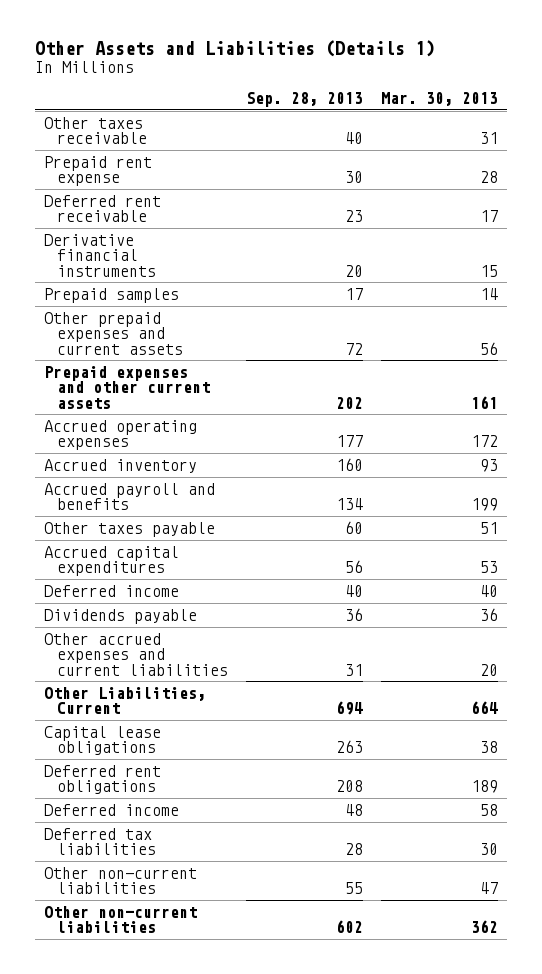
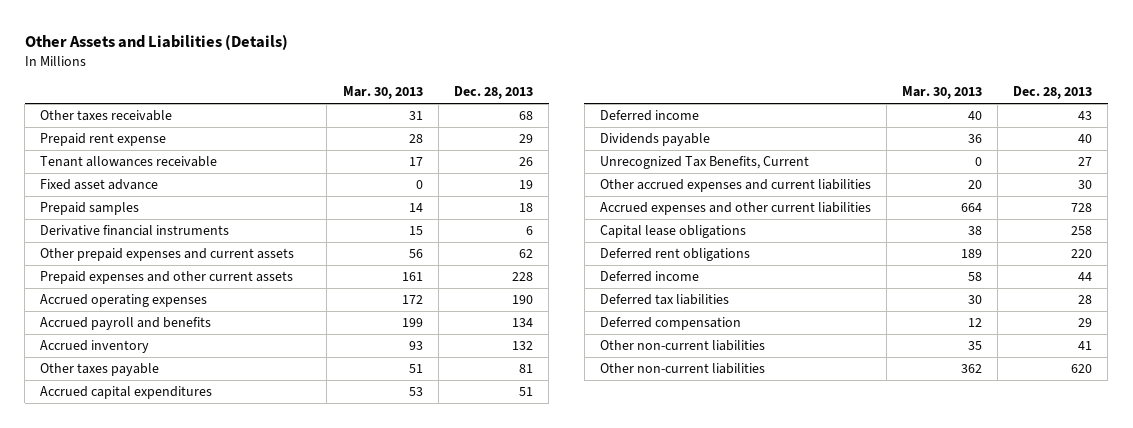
[34,40,435,58] Other Assets and Liabilities (Details 1) -> [24,33,288,50] Other Assets and Liabilities (Details)
[245,92,363,108] Sep. 28, 2013 -> none
none -> [453,86,533,100] Dec. 28, 2013
[43,194,161,223] Deferred rent receivable -> none
none -> [40,156,218,168] Tenant allowances receivable
none -> [40,179,159,191] Fixed asset advance
[43,233,156,277] Derivative financial instruments -> [40,225,230,237] Derivative financial instruments
[43,458,197,473] Accrued inventory -> [40,340,150,354] Accrued inventory
none -> [599,156,809,170] Unrecognized Tax Benefits, Current
[43,686,206,715] Other Liabilities, Current -> [599,202,871,216] Accrued expenses and other current liabilities
none -> [599,317,741,331] Deferred compensation
[480,882,499,895] 47 -> [967,341,982,351] 35

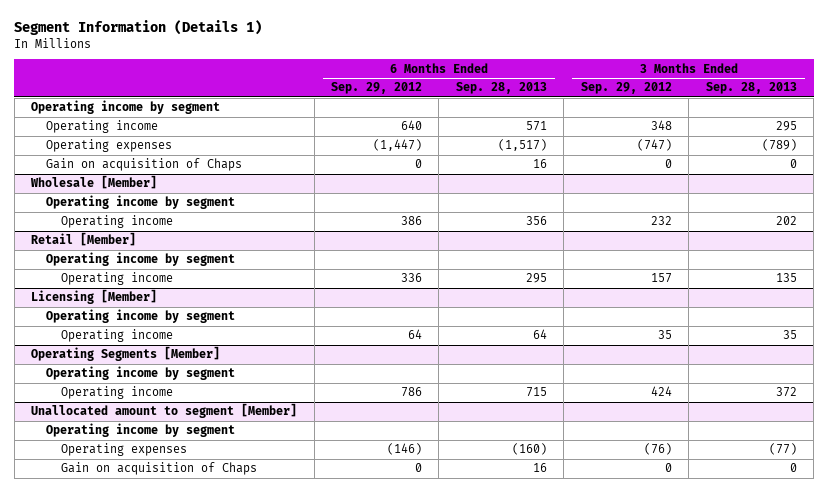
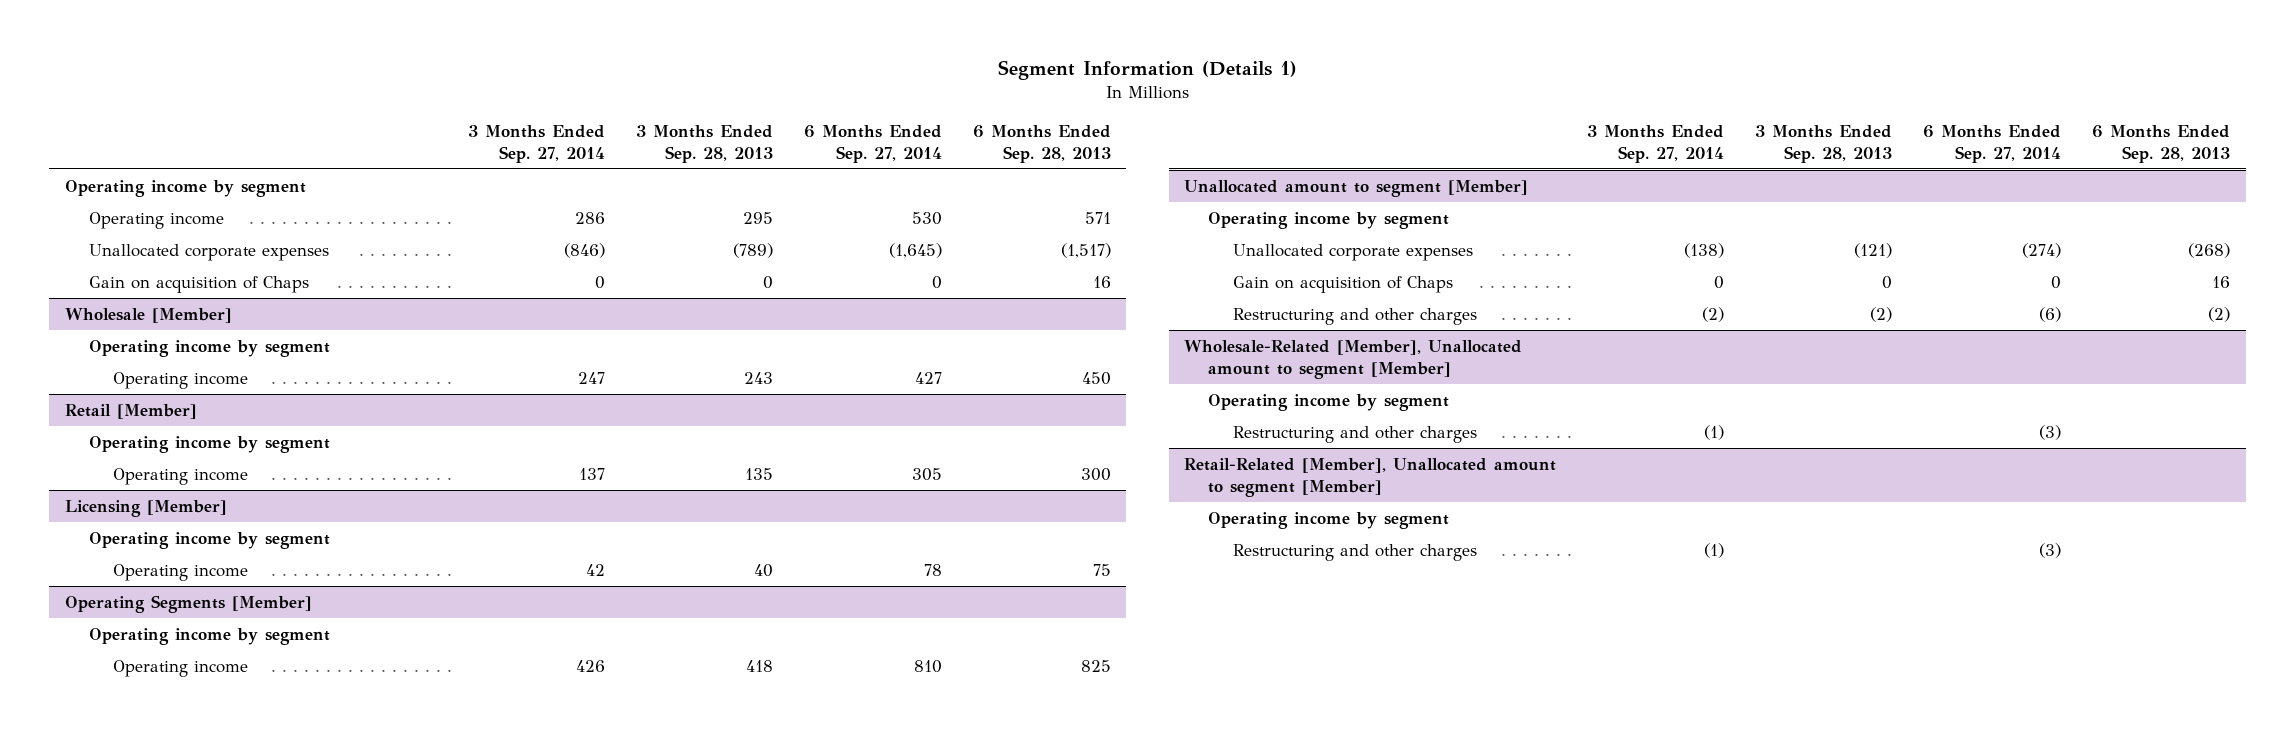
[331,82,423,95] Sep. 29, 2012 -> none
[580,82,672,95] Sep. 29, 2012 -> none
none -> [467,124,605,163] 3 Months Ended Sep. 27, 2014
none -> [803,124,942,163] 6 Months Ended Sep. 27, 2014
[46,139,173,153] Operating expenses -> [89,243,330,261] Unallocated corporate expenses
[525,216,547,226] 356 -> [1081,371,1111,385] 450
[775,216,797,226] 202 -> [743,371,773,384] 243
[525,273,547,284] 295 -> [1080,467,1111,481] 300
[532,329,547,340] 64 -> [1092,563,1111,576] 75
[782,330,797,340] 35 -> [753,563,773,577] 40
[525,387,547,398] 715 -> [1080,659,1111,672] 825
[775,387,797,398] 372 -> [745,659,773,672] 418
[61,443,188,457] Operating expenses -> [1232,243,1473,261] Unallocated corporate expenses
[511,443,547,456] (160) -> [2188,242,2231,258] (268)
[768,443,797,456] (77) -> [1854,242,1893,258] (121)
none -> [1232,307,1477,325] Restructuring and other charges
none -> [1184,339,1523,379] Wholesale-Related [Member], Unallocated amount to segment [Member]
none -> [1208,393,1450,411] Operating income by segment
none -> [1232,425,1477,443] Restructuring and other charges
none -> [1184,457,1557,497] Retail-Related [Member], Unallocated amount to segment [Member]
none -> [1208,511,1450,529] Operating income by segment
none -> [1232,543,1477,561] Restructuring and other charges

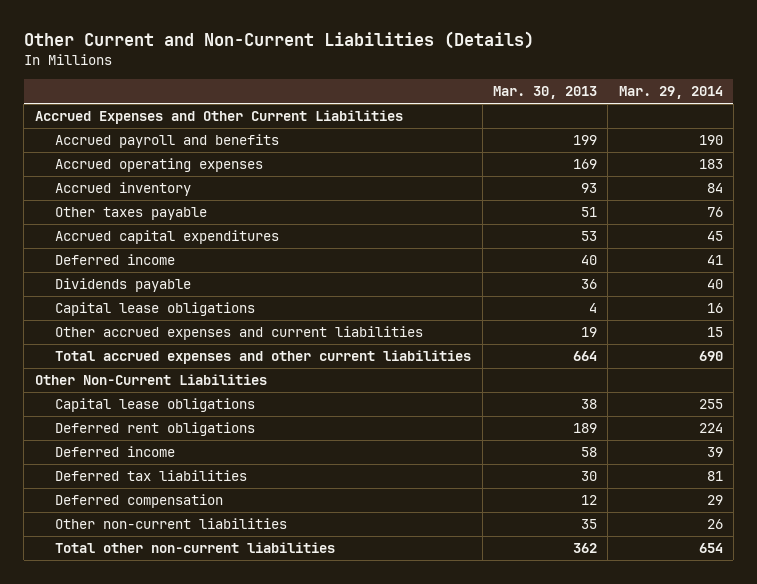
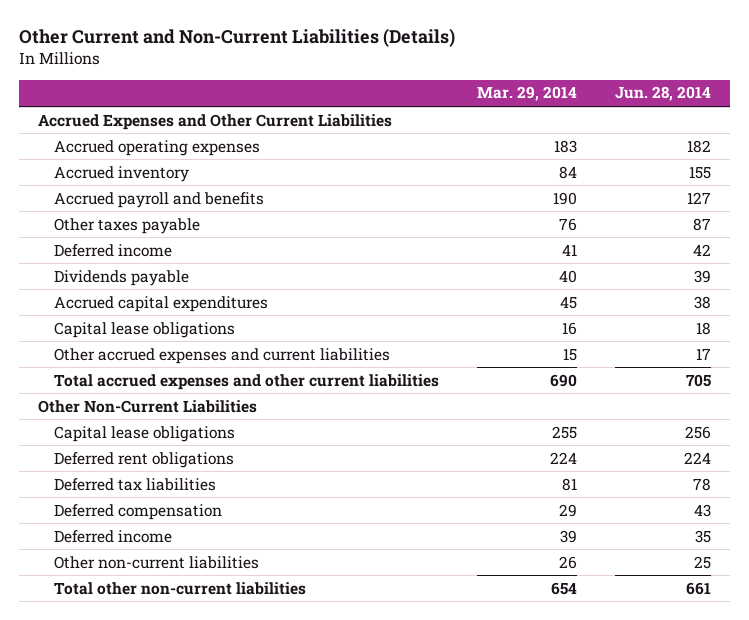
[492,86,597,100] Mar. 30, 2013 -> none
none -> [614,86,711,102] Jun. 28, 2014
[55,133,280,148] Accrued payroll and benefits -> [53,191,264,208] Accrued payroll and benefits
[55,229,280,244] Accrued capital expenditures -> [53,295,268,312] Accrued capital expenditures
[55,445,176,457] Deferred income -> [53,529,172,543] Deferred income

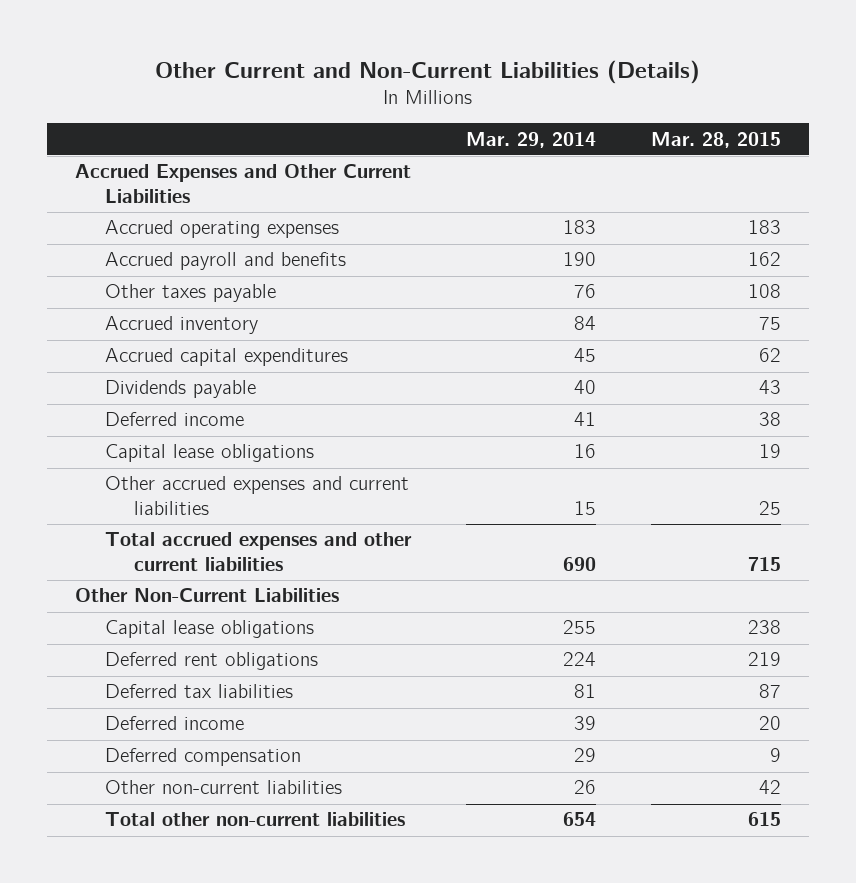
[614,86,711,102] Jun. 28, 2014 -> none
none -> [650,131,781,148] Mar. 28, 2015
[53,165,189,182] Accrued inventory -> [104,316,258,335] Accrued inventory
[53,269,189,286] Dividends payable -> [104,380,256,399] Dividends payable
[53,243,172,257] Deferred income -> [104,412,244,427] Deferred income
[53,503,222,520] Deferred compensation -> [104,748,301,767] Deferred compensation

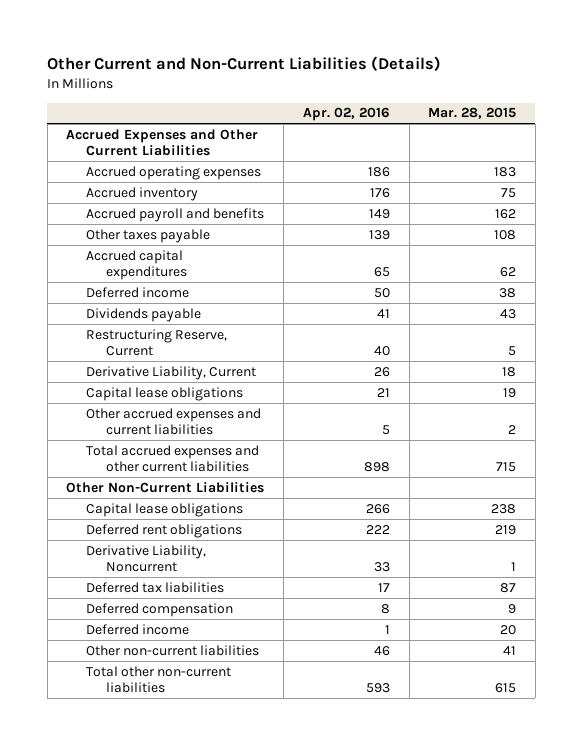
[465,131,596,148] Mar. 29, 2014 -> none
none -> [302,107,390,122] Apr. 02, 2016
[104,316,258,335] Accrued inventory -> [86,186,199,201] Accrued inventory
[104,380,256,399] Dividends payable -> [86,307,202,322] Dividends payable
none -> [86,328,228,357] Restructuring Reserve, Current
none -> [86,365,257,380] Derivative Liability, Current
[758,500,781,515] 25 -> [508,425,517,435] 2
none -> [86,544,207,573] Derivative Liability, Noncurrent
[104,716,244,731] Deferred income -> [86,623,190,635] Deferred income
[758,780,781,795] 42 -> [503,645,517,655] 41

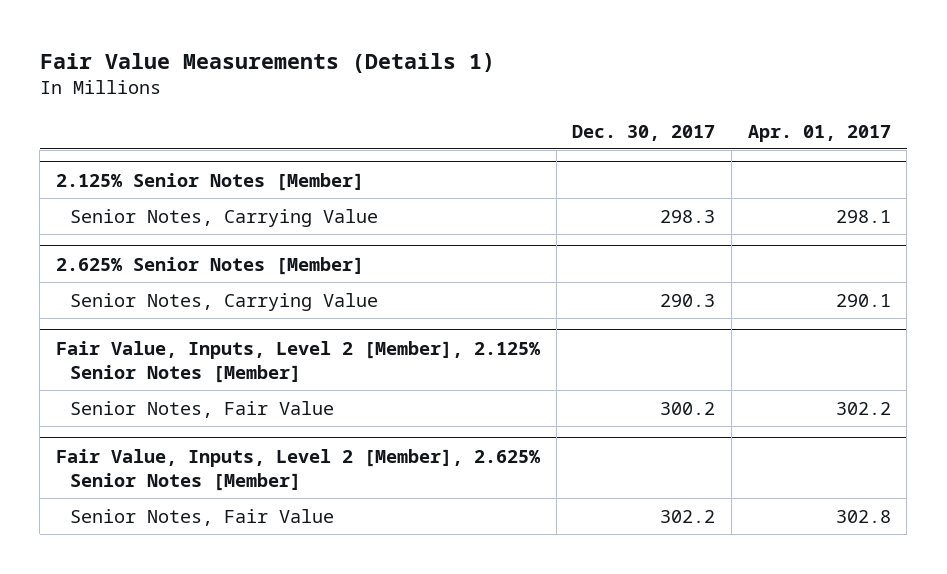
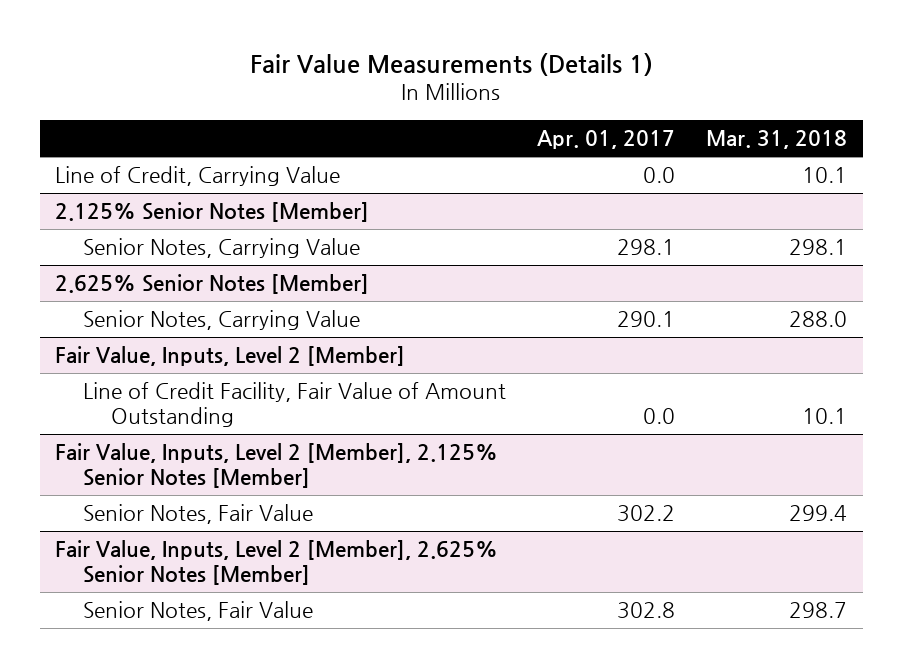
[572,124,716,141] Dec. 30, 2017 -> none
none -> [706,130,848,150] Mar. 31, 2018
none -> [55,166,341,187] Line of Credit, Carrying Value
none -> [55,346,406,367] Fair Value, Inputs, Level 2 [Member]
none -> [83,382,507,427] Line of Credit Facility, Fair Value of Amount Outstanding

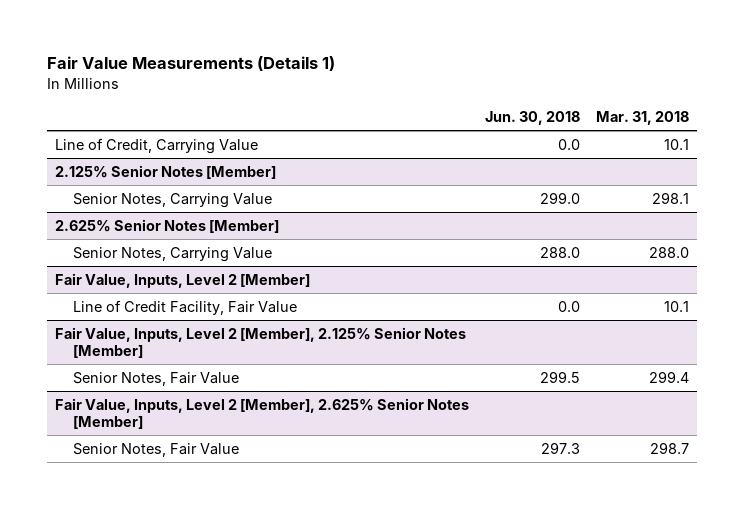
[537,130,676,150] Apr. 01, 2017 -> none
none -> [484,111,580,126] Jun. 30, 2018
[83,382,507,427] Line of Credit Facility, Fair Value of Amount Outstanding -> [73,299,298,315] Line of Credit Facility, Fair Value

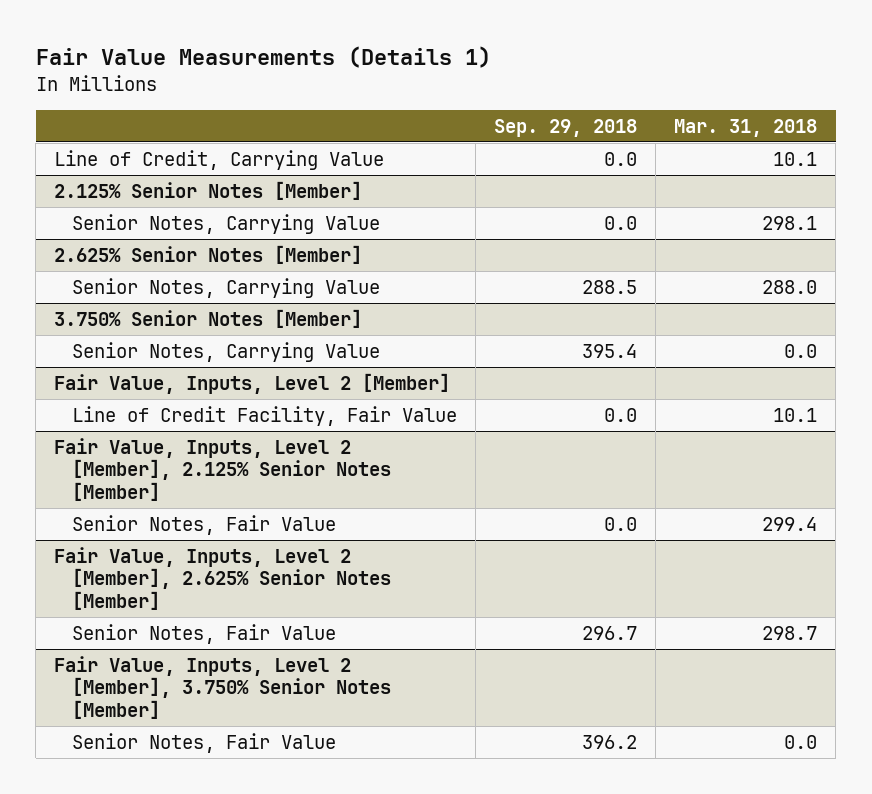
[484,111,580,126] Jun. 30, 2018 -> none
none -> [494,118,638,137] Sep. 29, 2018
none -> [54,308,363,328] 3.750% Senior Notes [Member]
none -> [72,341,381,362] Senior Notes, Carrying Value
none -> [54,655,392,719] Fair Value, Inputs, Level 2 [Member], 3.750% Senior Notes [Member]
none -> [72,732,337,753] Senior Notes, Fair Value

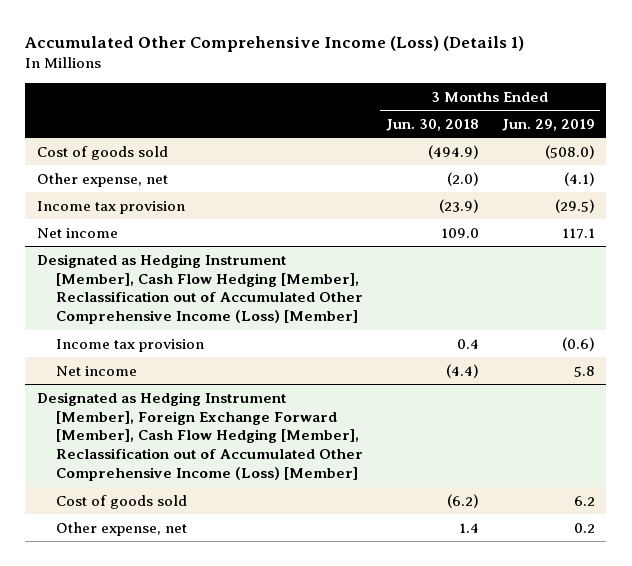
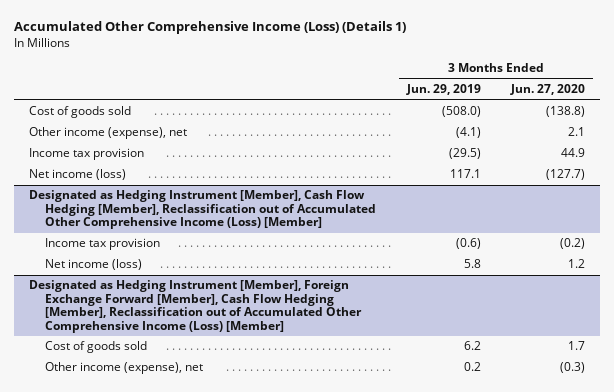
[385,118,479,131] Jun. 30, 2018 -> none
none -> [510,84,586,96] Jun. 27, 2020
[36,172,168,187] Other expense, net -> [28,127,187,140] Other income (expense), net
[36,227,118,238] Net income -> [28,169,126,181] Net income (loss)
[55,365,137,376] Net income -> [45,259,143,271] Net income (loss)
[55,521,187,536] Other expense, net -> [45,362,204,375] Other income (expense), net

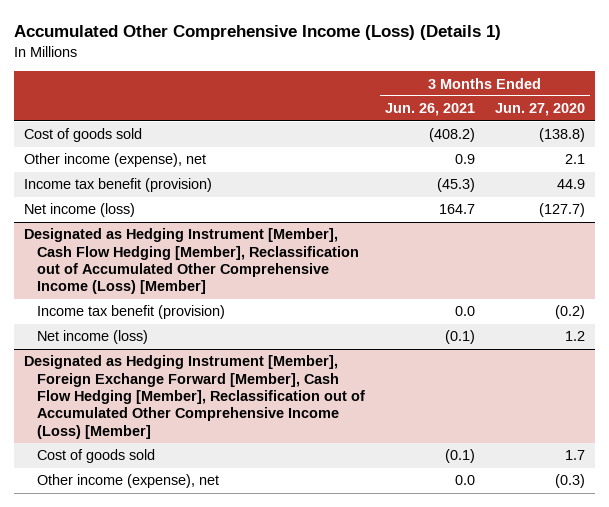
[405,84,481,96] Jun. 29, 2019 -> none
none -> [384,103,475,117] Jun. 26, 2021
[28,148,144,161] Income tax provision -> [23,178,212,193] Income tax benefit (provision)
[45,238,161,251] Income tax provision -> [36,305,225,320] Income tax benefit (provision)

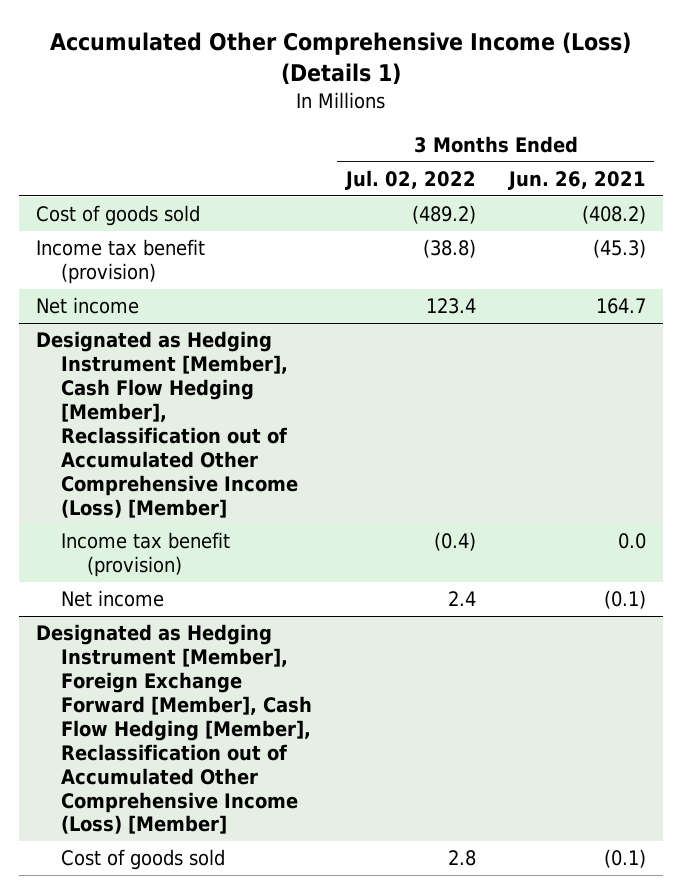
[494,103,585,117] Jun. 27, 2020 -> none
none -> [344,170,476,191] Jul. 02, 2022
[23,153,206,168] Other income (expense), net -> none
[23,203,135,218] Net income (loss) -> [35,297,139,315] Net income
[36,330,148,345] Net income (loss) -> [61,590,165,608] Net income
[36,474,219,489] Other income (expense), net -> none

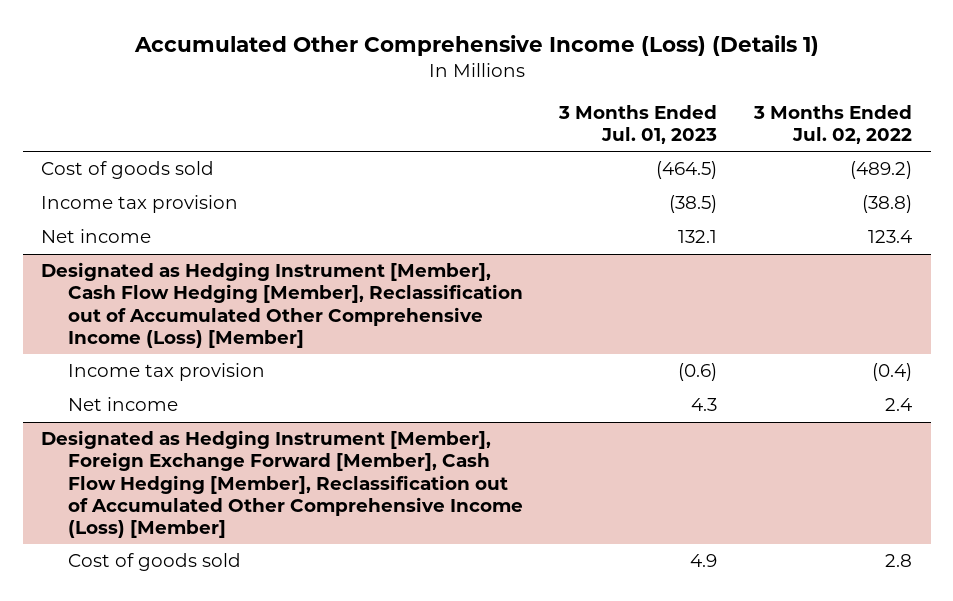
[508,171,647,191] Jun. 26, 2021 -> none
none -> [558,104,718,144] 3 Months Ended Jul. 01, 2023
[35,239,205,285] Income tax benefit (provision) -> [40,195,238,214] Income tax provision
[61,532,231,578] Income tax benefit (provision) -> [67,363,265,382] Income tax provision

